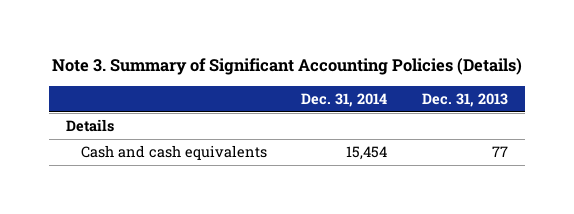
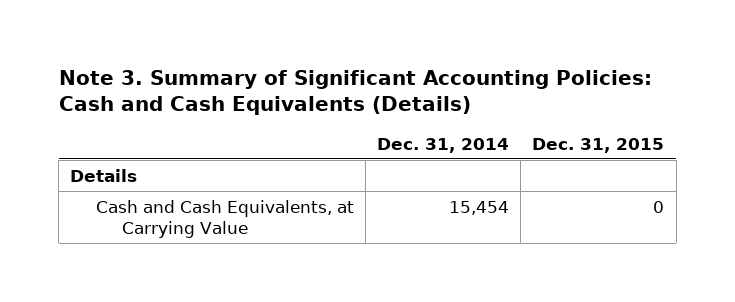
[52,58,523,76] Note 3. Summary of Significant Accounting Policies (Details) -> [58,69,652,116] Note 3. Summary of Significant Accounting Policies: Cash and Cash Equivalents (Details)
[422,93,509,108] Dec. 31, 2013 -> none
none -> [532,137,665,153] Dec. 31, 2015
[80,145,267,161] Cash and cash equivalents -> [95,199,354,239] Cash and Cash Equivalents, at Carrying Value

